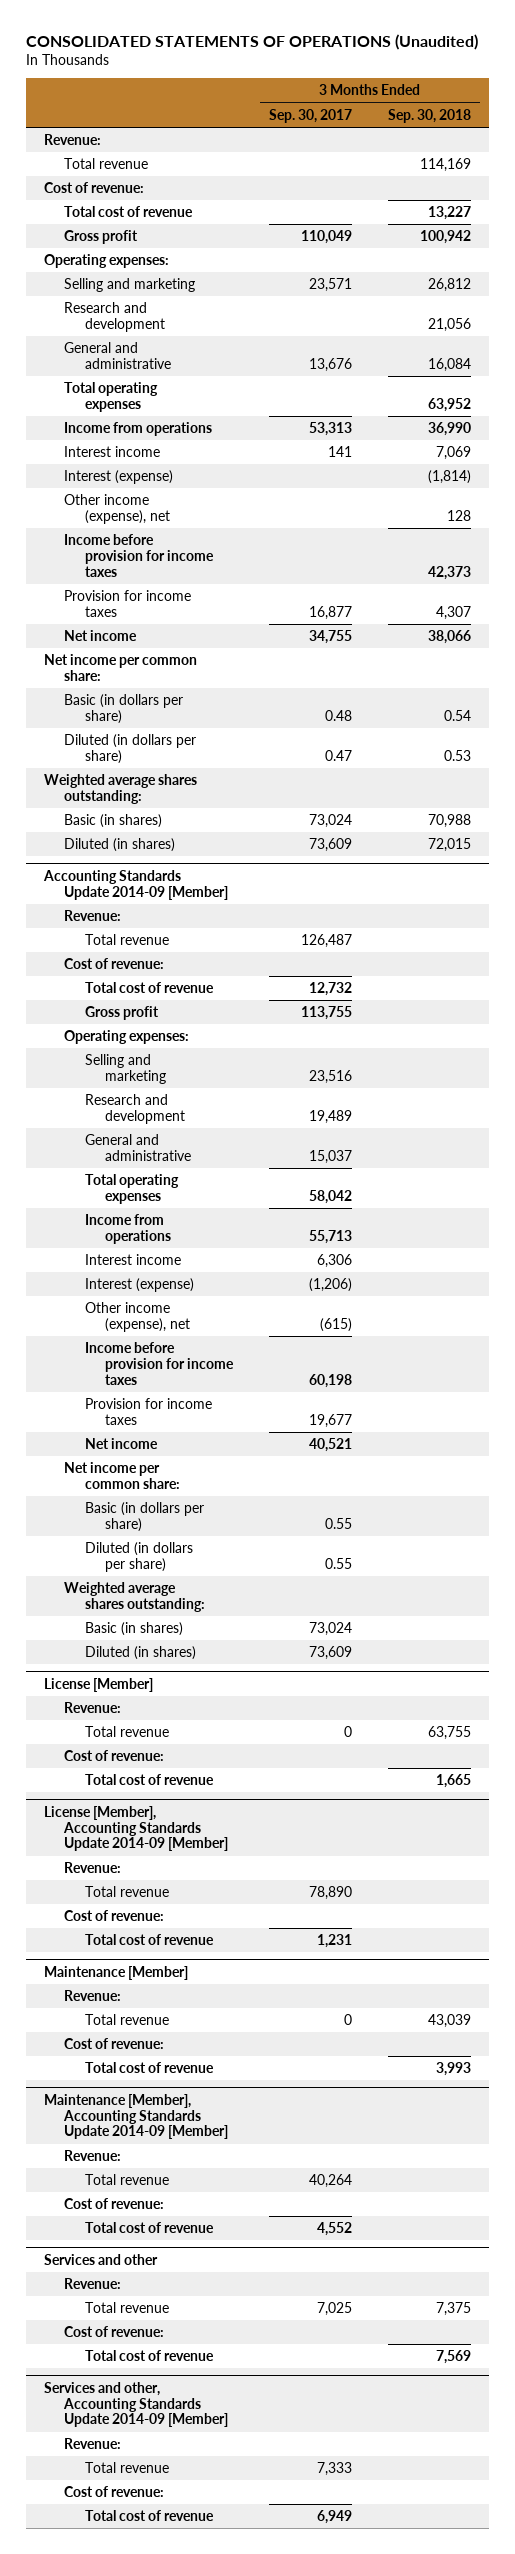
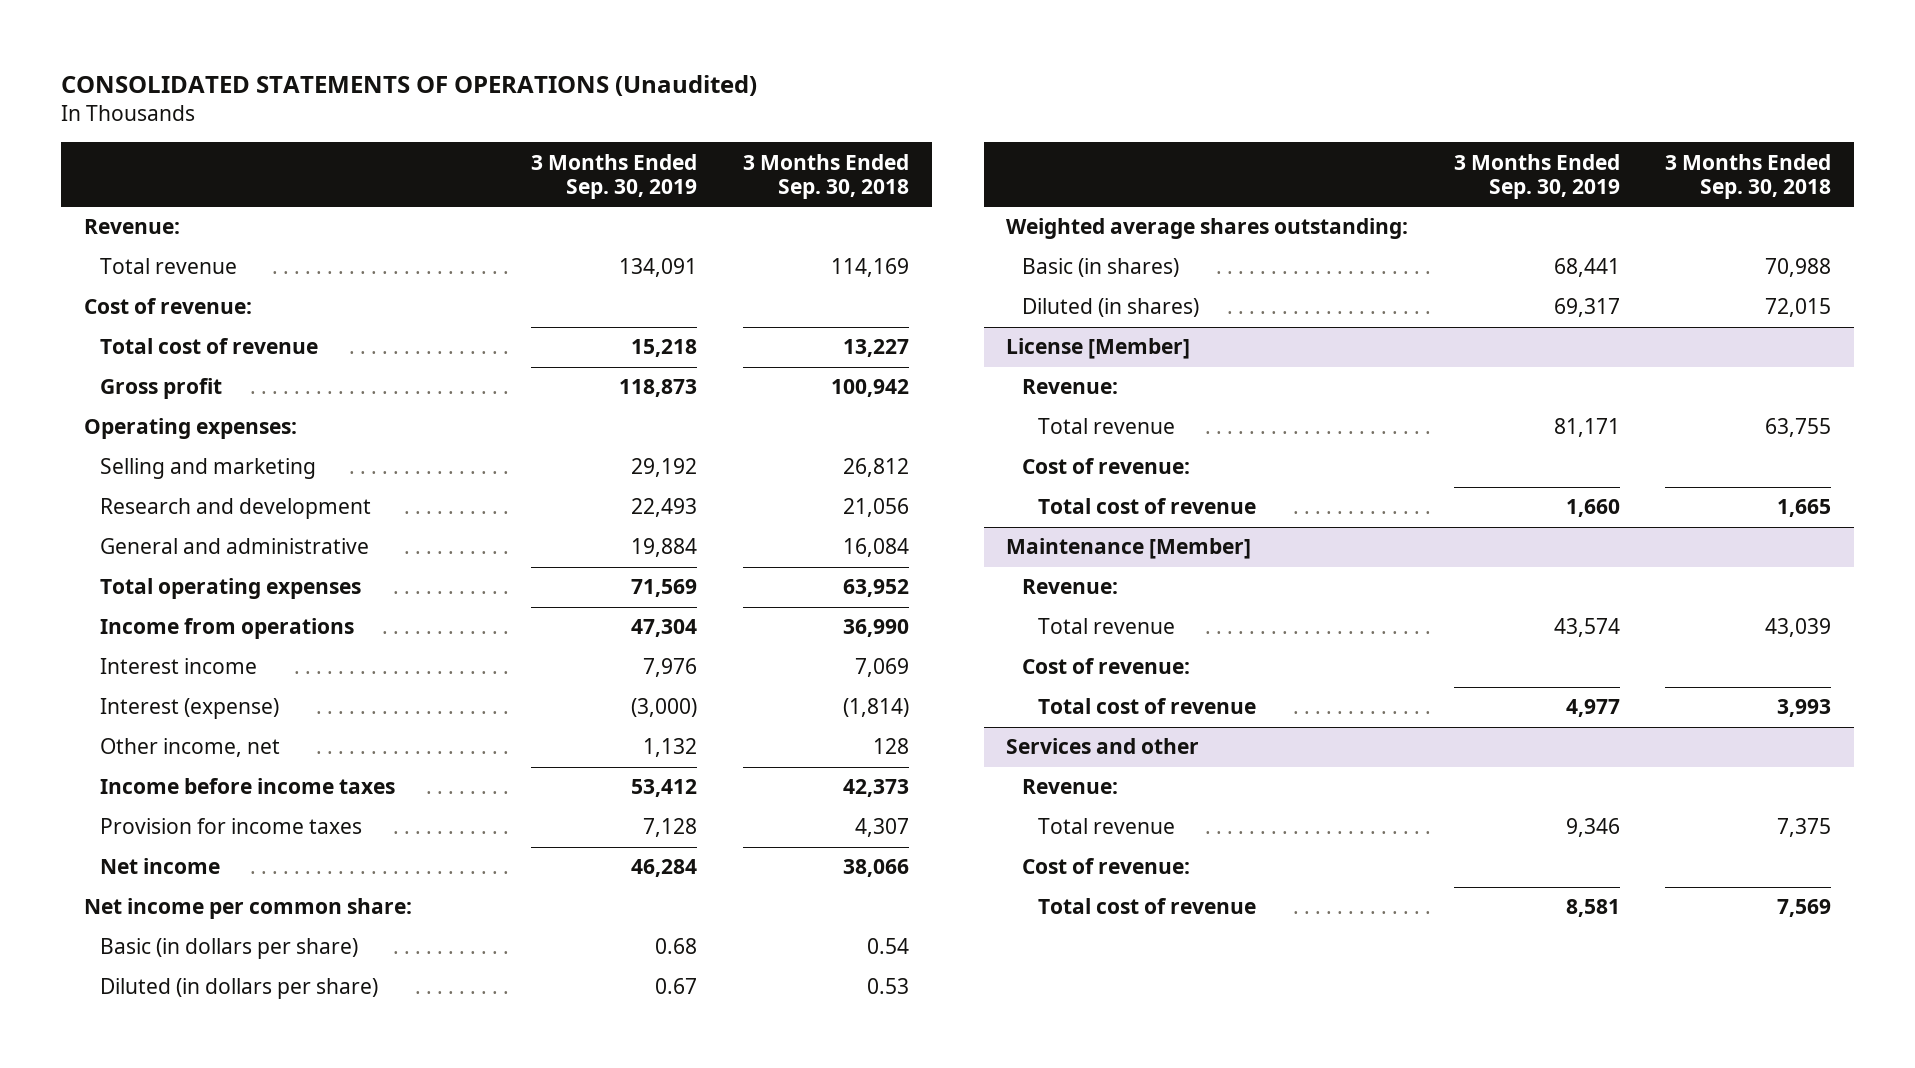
[268,108,352,123] Sep. 30, 2017 -> none
none -> [531,153,698,199] 3 Months Ended Sep. 30, 2019
[64,494,170,524] Other income (expense), net -> [99,738,280,758] Other income, net
[64,534,214,577] Income before provision for income taxes -> [99,778,395,795] Income before income taxes
[43,869,229,900] Accounting Standards Update 2014-09 [Member] -> none
[64,910,122,922] Revenue: -> none
[84,934,169,946] Total revenue -> none
[64,958,165,970] Cost of revenue: -> none
[84,982,214,994] Total cost of revenue -> none
[84,1006,159,1021] Gross profit -> none
[64,1030,190,1045] Operating expenses: -> none
[84,1054,166,1084] Selling and marketing -> none
[84,1094,185,1124] Research and development -> none
[84,1134,191,1161] General and administrative -> none
[84,1174,179,1204] Total operating expenses -> none
[84,1214,171,1244] Income from operations -> none
[84,1254,181,1266] Interest income -> none
[84,1278,194,1293] Interest (expense) -> none
[84,1302,190,1332] Other income (expense), net -> none
[84,1342,234,1385] Income before provision for income taxes -> none
[84,1398,212,1425] Provision for income taxes -> none
[84,1438,158,1450] Net income -> none
[64,1462,180,1489] Net income per common share: -> none
[84,1502,204,1532] Basic (in dollars per share) -> none
[84,1542,193,1572] Diluted (in dollars per share) -> none
[64,1582,205,1612] Weighted average shares outstanding: -> none
[84,1622,183,1637] Basic (in shares) -> none
[84,1646,196,1661] Diluted (in shares) -> none
[44,1805,229,1852] License [Member], Accounting Standards Update 2014-09 [Member] -> none
[64,1862,122,1874] Revenue: -> none
[84,1886,169,1898] Total revenue -> none
[64,1910,165,1922] Cost of revenue: -> none
[84,1934,214,1946] Total cost of revenue -> none
[44,2093,229,2140] Maintenance [Member], Accounting Standards Update 2014-09 [Member] -> none
[64,2150,122,2162] Revenue: -> none
[84,2174,169,2186] Total revenue -> none
[64,2198,165,2210] Cost of revenue: -> none
[84,2222,214,2234] Total cost of revenue -> none
[44,2381,229,2428] Services and other, Accounting Standards Update 2014-09 [Member] -> none
[64,2438,122,2450] Revenue: -> none
[84,2462,169,2474] Total revenue -> none
[64,2486,165,2498] Cost of revenue: -> none
[84,2510,214,2522] Total cost of revenue -> none

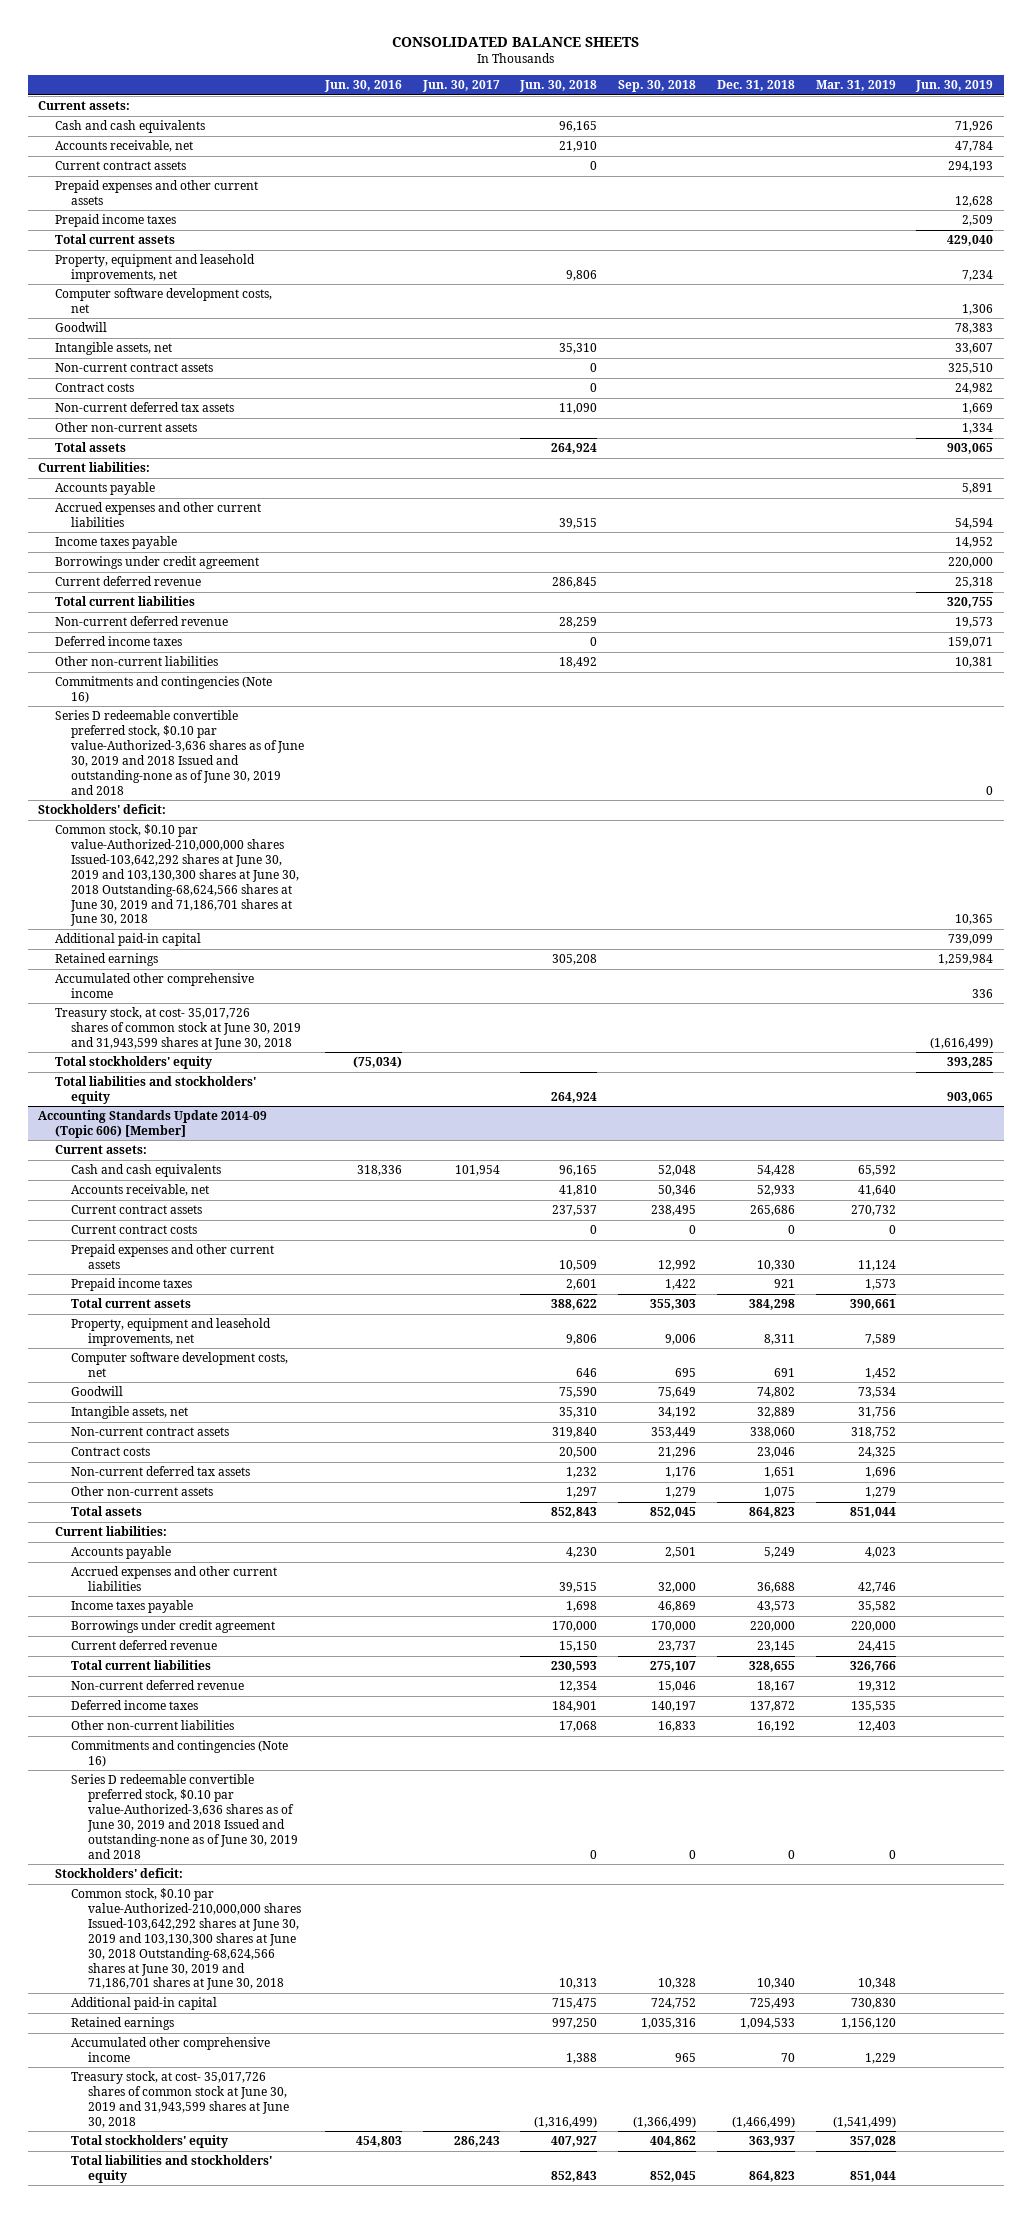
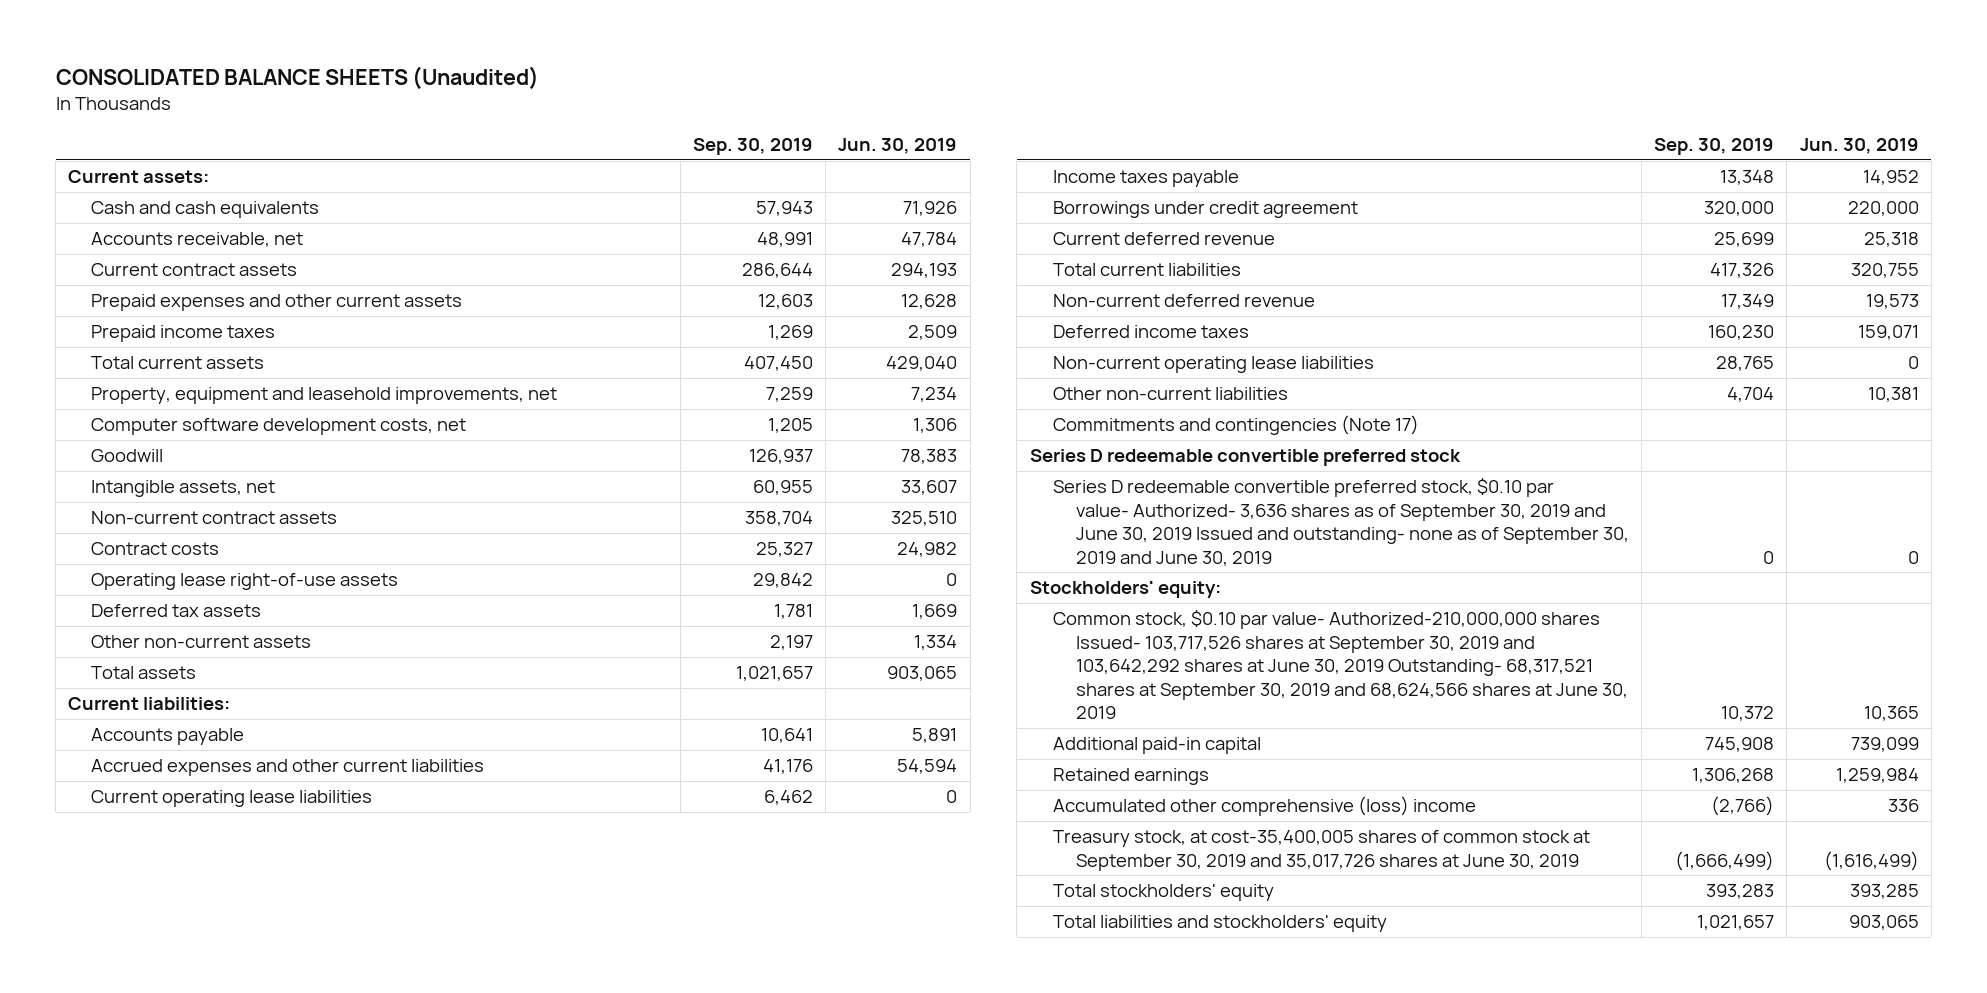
[391,36,639,47] CONSOLIDATED BALANCE SHEETS -> [55,65,539,90] CONSOLIDATED BALANCE SHEETS (Unaudited)
[323,80,402,93] Jun. 30, 2016 -> none
[421,80,500,93] Jun. 30, 2017 -> none
[519,80,598,93] Jun. 30, 2018 -> none
[618,80,697,93] Sep. 30, 2018 -> none
[716,80,795,92] Dec. 31, 2018 -> none
[815,80,896,92] Mar. 31, 2019 -> none
none -> [692,138,813,156] Sep. 30, 2019
none -> [91,573,399,591] Operating lease right-of-use assets
[54,402,234,413] Non-current deferred tax assets -> [91,604,262,618] Deferred tax assets
none -> [91,790,373,808] Current operating lease liabilities
none -> [1052,356,1374,374] Non-current operating lease liabilities
[54,676,272,704] Commitments and contingencies (Note 16) -> [1052,415,1419,436] Commitments and contingencies (Note 17)
none -> [1029,449,1461,467] Series D redeemable convertible preferred stock
[54,710,305,795] Series D redeemable convertible preferred stock, $0.10 par value-Authorized-3,636 shares as of June 30, 2019 and 2018 Issued and outstanding-none as of June 30, 2019 and 2018 -> [1052,478,1629,566] Series D redeemable convertible preferred stock, $0.10 par value- Authorized- 3,636 shares as of September 30, 2019 and June 30, 2019 Issued and outstanding- none as of September 30, 2019 and June 30, 2019
[37,804,166,815] Stockholders' deficit: -> [1029,581,1221,599] Stockholders' equity:
[54,824,300,927] Common stock, $0.10 par value-Authorized-210,000,000 shares Issued-103,642,292 shares at June 30, 2019 and 103,130,300 shares at June 30, 2018 Outstanding-68,624,566 shares at June 30, 2019 and 71,186,701 shares at June 30, 2018 -> [1052,610,1628,719] Common stock, $0.10 par value- Authorized-210,000,000 shares Issued- 103,717,526 shares at September 30, 2019 and 103,642,292 shares at June 30, 2019 Outstanding- 68,317,521 shares at September 30, 2019 and 68,624,566 shares at June 30, 2019
[54,973,254,999] Accumulated other comprehensive income -> [1052,796,1476,817] Accumulated other comprehensive (loss) income
[54,1007,302,1050] Treasury stock, at cost- 35,017,726 shares of common stock at June 30, 2019 and 31,943,599 shares at June 30, 2018 -> [1052,830,1590,871] Treasury stock, at cost-35,400,005 shares of common stock at September 30, 2019 and 35,017,726 shares at June 30, 2019
[37,1110,267,1139] Accounting Standards Update 2014-09 (Topic 606) [Member] -> none
[54,1145,147,1155] Current assets: -> none
[71,1164,222,1178] Cash and cash equivalents -> none
[71,1184,210,1197] Accounts receivable, net -> none
[71,1205,203,1215] Current contract assets -> none
[71,1225,198,1235] Current contract costs -> none
[71,1244,275,1270] Prepaid expenses and other current assets -> none
[71,1278,193,1292] Prepaid income taxes -> none
[71,1298,192,1309] Total current assets -> none
[71,1318,272,1347] Property, equipment and leasehold improvements, net -> none
[71,1352,289,1378] Computer software development costs, net -> none
[71,1386,124,1397] Goodwill -> none
[71,1406,189,1420] Intangible assets, net -> none
[71,1427,230,1437] Non-current contract assets -> none
[71,1447,151,1457] Contract costs -> none
[71,1466,251,1477] Non-current deferred tax assets -> none
[71,1486,214,1497] Other non-current assets -> none
[71,1506,143,1517] Total assets -> none
[54,1526,167,1537] Current liabilities: -> none
[71,1546,172,1560] Accounts payable -> none
[71,1566,278,1592] Accrued expenses and other current liabilities -> none
[71,1600,194,1614] Income taxes payable -> none
[71,1620,276,1634] Borrowings under credit agreement -> none
[71,1640,218,1651] Current deferred revenue -> none
[71,1660,212,1671] Total current liabilities -> none
[71,1680,245,1691] Non-current deferred revenue -> none
[71,1700,199,1711] Deferred income taxes -> none
[71,1720,235,1731] Other non-current liabilities -> none
[71,1740,289,1768] Commitments and contingencies (Note 16) -> none
[71,1774,298,1859] Series D redeemable convertible preferred stock, $0.10 par value-Authorized-3,636 shares as of June 30, 2019 and 2018 Issued and outstanding-none as of June 30, 2019 and 2018 -> none
[54,1868,183,1879] Stockholders' deficit: -> none
[71,1888,301,1991] Common stock, $0.10 par value-Authorized-210,000,000 shares Issued-103,642,292 shares at June 30, 2019 and 103,130,300 shares at June 30, 2018 Outstanding-68,624,566 shares at June 30, 2019 and 71,186,701 shares at June 30, 2018 -> none
[71,1997,218,2011] Additional paid-in capital -> none
[71,2017,175,2031] Retained earnings -> none
[71,2037,271,2063] Accumulated other comprehensive income -> none
[71,2071,289,2128] Treasury stock, at cost- 35,017,726 shares of common stock at June 30, 2019 and 31,943,599 shares at June 30, 2018 -> none
[71,2135,229,2149] Total stockholders' equity -> none
[71,2155,273,2184] Total liabilities and stockholders' equity -> none

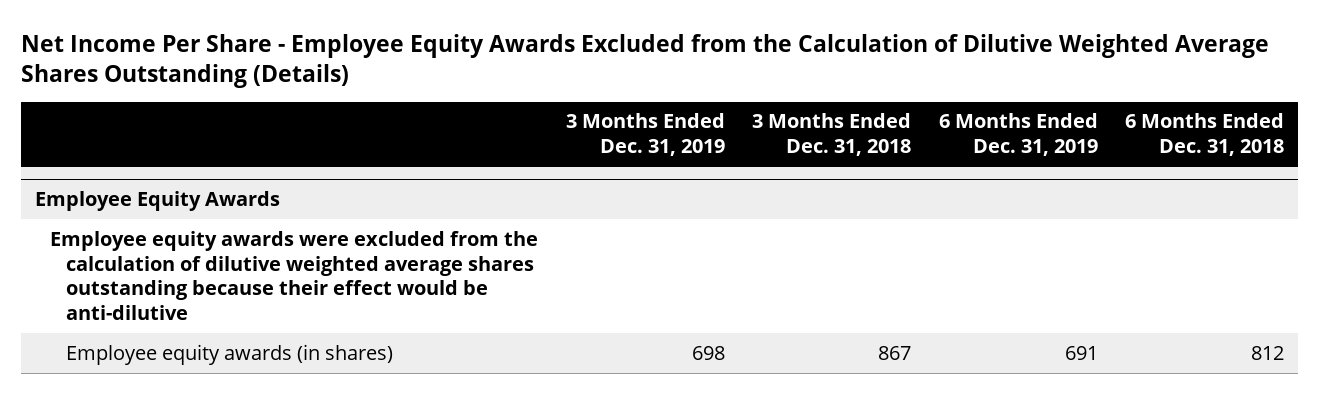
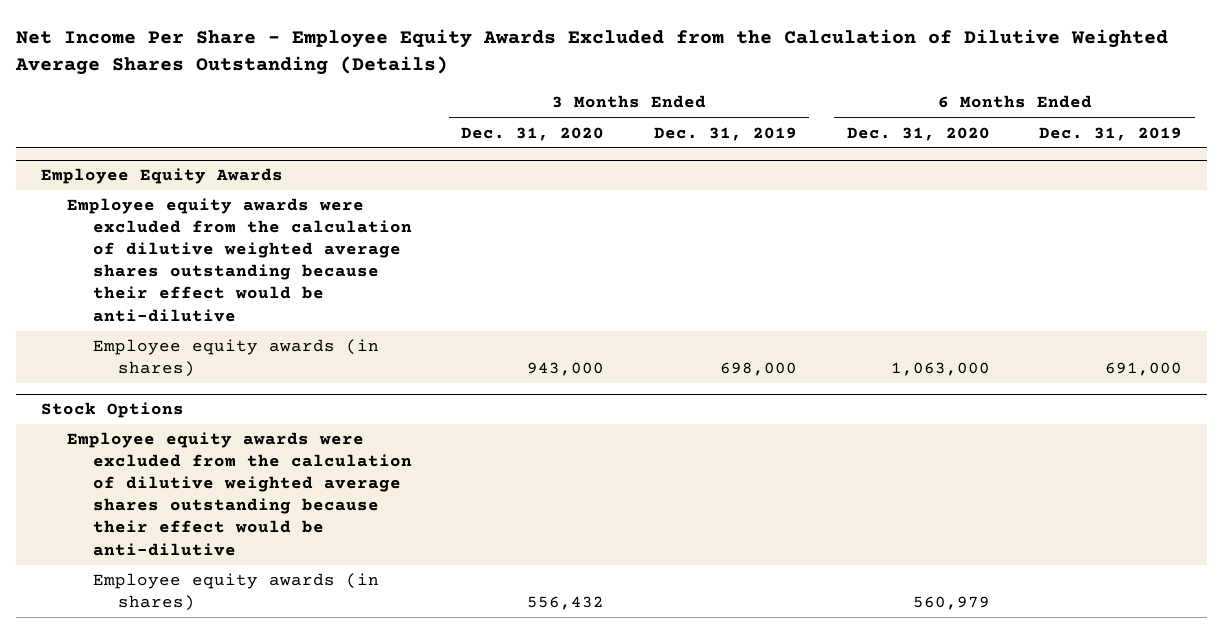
[752,113,912,157] 3 Months Ended Dec. 31, 2018 -> none
[1125,113,1285,157] 6 Months Ended Dec. 31, 2018 -> none
none -> [461,126,605,141] Dec. 31, 2020
none -> [846,126,990,141] Dec. 31, 2020
[691,345,725,360] 698 -> [719,362,797,377] 698,000
[1064,345,1098,360] 691 -> [1105,362,1183,377] 691,000
none -> [41,402,185,419] Stock Options
none -> [66,432,412,556] Employee equity awards were excluded from the calculation of dilutive weighted average shares outstanding because their effect would be anti-dilutive
none -> [92,573,379,612] Employee equity awards (in shares)

